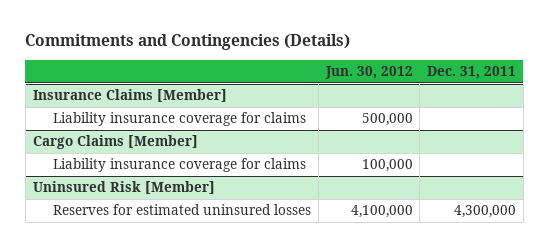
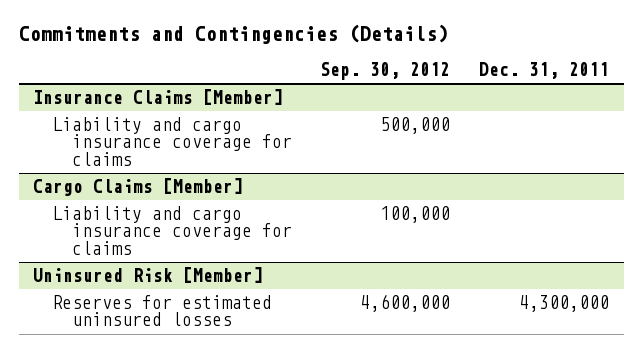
[324,65,413,79] Jun. 30, 2012 -> none
none -> [320,62,451,81] Sep. 30, 2012
[53,112,307,127] Liability insurance coverage for claims -> [52,117,292,166] Liability and cargo insurance coverage for claims
[53,158,307,173] Liability insurance coverage for claims -> [52,206,292,255] Liability and cargo insurance coverage for claims

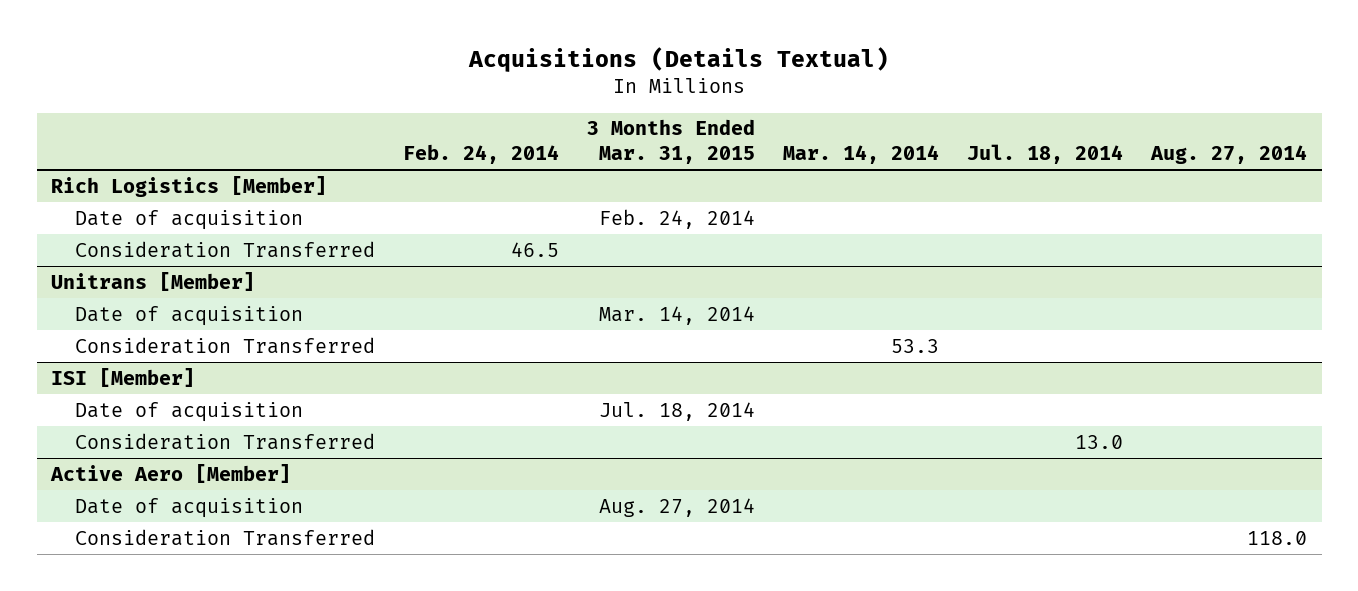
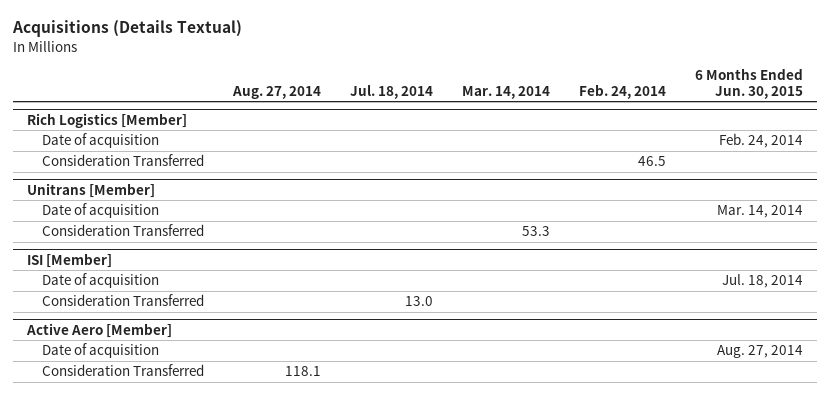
[586,119,755,164] 3 Months Ended Mar. 31, 2015 -> none
none -> [694,68,803,99] 6 Months Ended Jun. 30, 2015
[1247,530,1308,545] 118.0 -> [285,366,322,377] 118.1

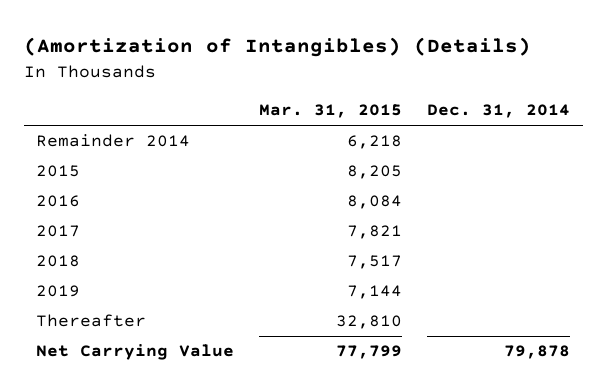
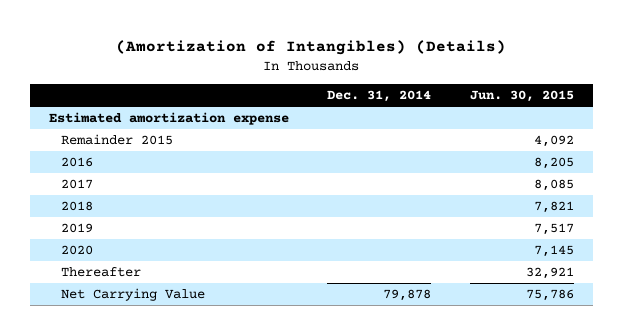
[259,104,403,119] Mar. 31, 2015 -> none
none -> [469,90,574,103] Jun. 30, 2015
[36,165,81,178] 2015 -> none
none -> [48,112,289,126] Estimated amortization expense
[36,134,191,148] Remainder 2014 -> [61,134,174,146] Remainder 2015
none -> [61,245,94,256] 2020

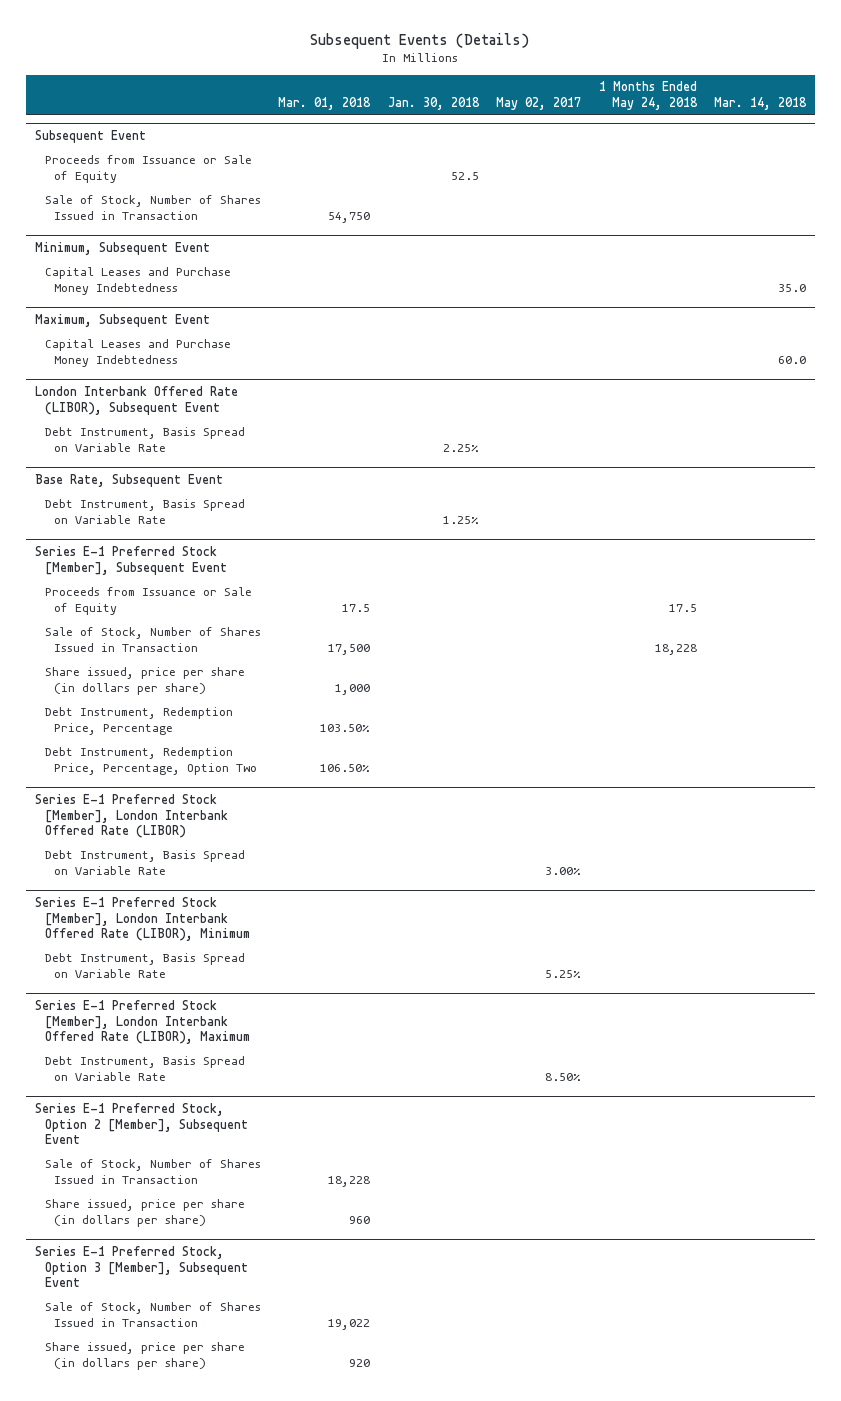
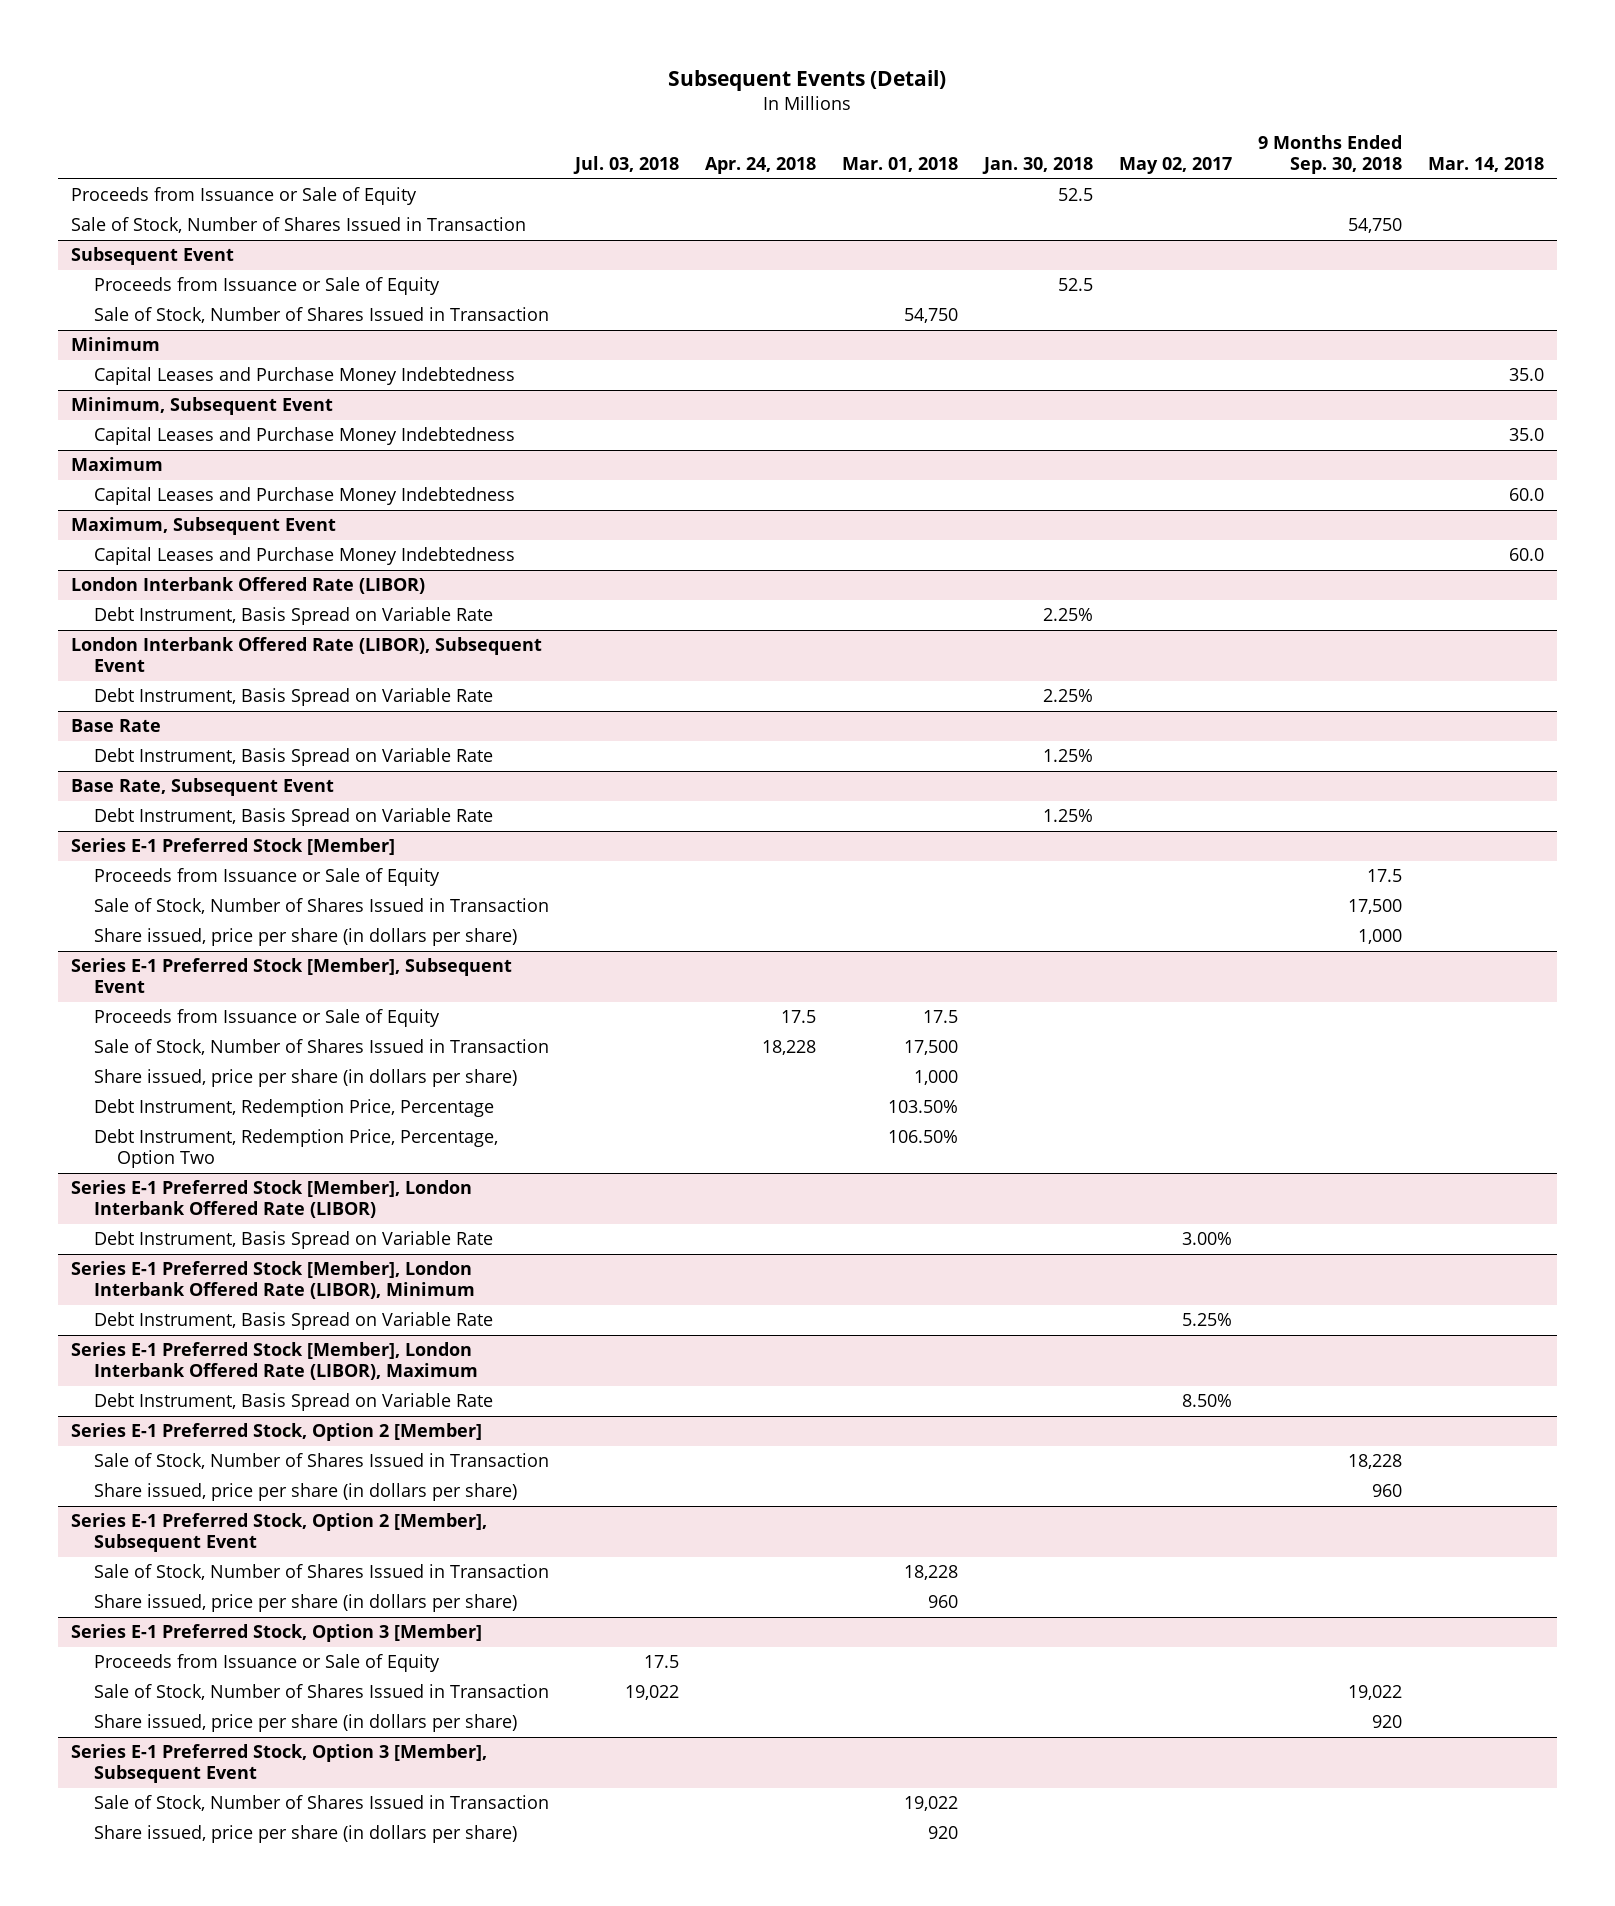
[310,33,530,50] Subsequent Events (Details) -> [668,70,947,92] Subsequent Events (Detail)
[598,81,698,110] 1 Months Ended May 24, 2018 -> none
none -> [572,155,679,174] Jul. 03, 2018
none -> [704,156,816,174] Apr. 24, 2018
none -> [1257,135,1402,174] 9 Months Ended Sep. 30, 2018
none -> [71,187,418,206] Proceeds from Issuance or Sale of Equity
none -> [71,217,527,234] Sale of Stock, Number of Shares Issued in Transaction
none -> [71,337,161,352] Minimum
none -> [93,367,515,386] Capital Leases and Purchase Money Indebtedness
none -> [71,457,164,472] Maximum
none -> [93,487,515,506] Capital Leases and Purchase Money Indebtedness
none -> [71,577,426,595] London Interbank Offered Rate (LIBOR)
none -> [93,607,493,626] Debt Instrument, Basis Spread on Variable Rate
none -> [71,719,162,733] Base Rate
none -> [93,748,493,767] Debt Instrument, Basis Spread on Variable Rate
none -> [71,838,396,856] Series E-1 Preferred Stock [Member]
none -> [93,868,440,887] Proceeds from Issuance or Sale of Equity
none -> [93,898,549,915] Sale of Stock, Number of Shares Issued in Transaction
none -> [93,928,517,947] Share issued, price per share (in dollars per share)
none -> [71,1423,483,1442] Series E-1 Preferred Stock, Option 2 [Member]
none -> [93,1453,549,1470] Sale of Stock, Number of Shares Issued in Transaction
none -> [93,1483,517,1502] Share issued, price per share (in dollars per share)
none -> [71,1624,483,1643] Series E-1 Preferred Stock, Option 3 [Member]
none -> [93,1654,440,1673] Proceeds from Issuance or Sale of Equity
none -> [93,1684,549,1701] Sale of Stock, Number of Shares Issued in Transaction
none -> [93,1714,517,1733] Share issued, price per share (in dollars per share)

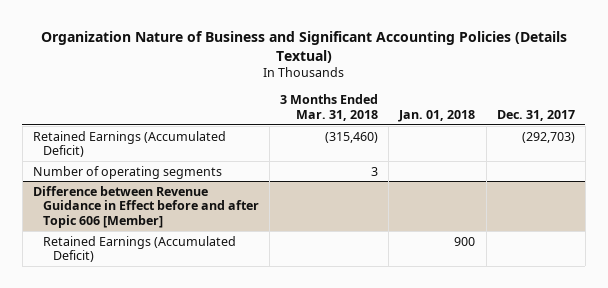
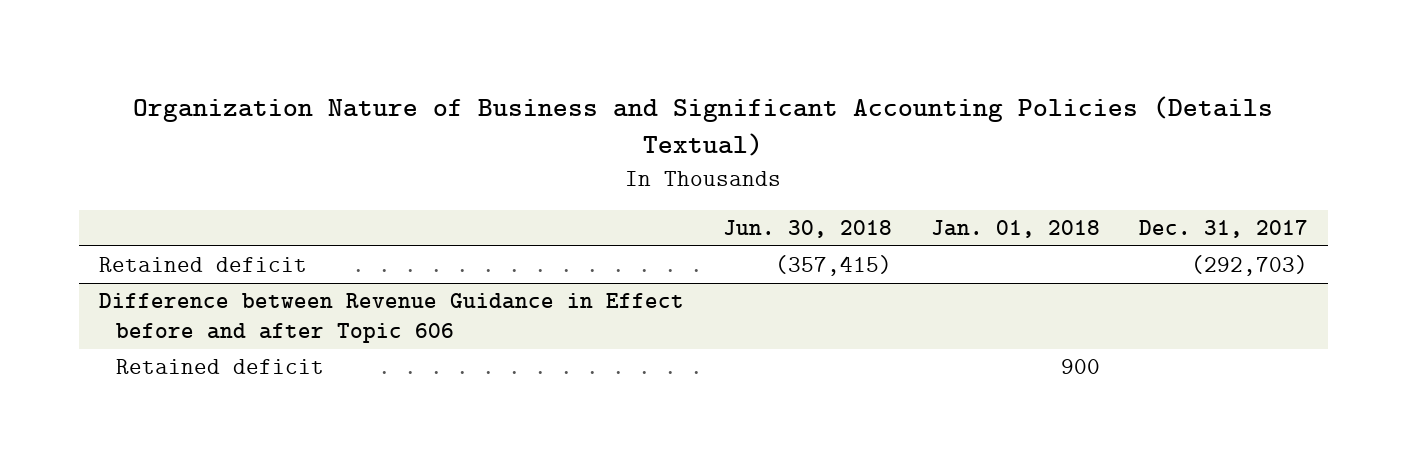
[280,94,379,121] 3 Months Ended Mar. 31, 2018 -> none
none -> [722,220,892,239] Jun. 30, 2018
[33,165,223,179] Number of operating segments -> none
[33,130,227,158] Retained Earnings (Accumulated Deficit) -> [98,257,307,273] Retained deficit
[33,185,259,229] Difference between Revenue Guidance in Effect before and after Topic 606 [Member] -> [98,293,684,344] Difference between Revenue Guidance in Effect before and after Topic 606
[42,235,236,263] Retained Earnings (Accumulated Deficit) -> [115,359,324,375] Retained deficit

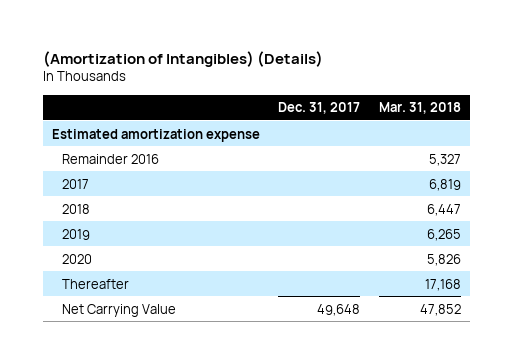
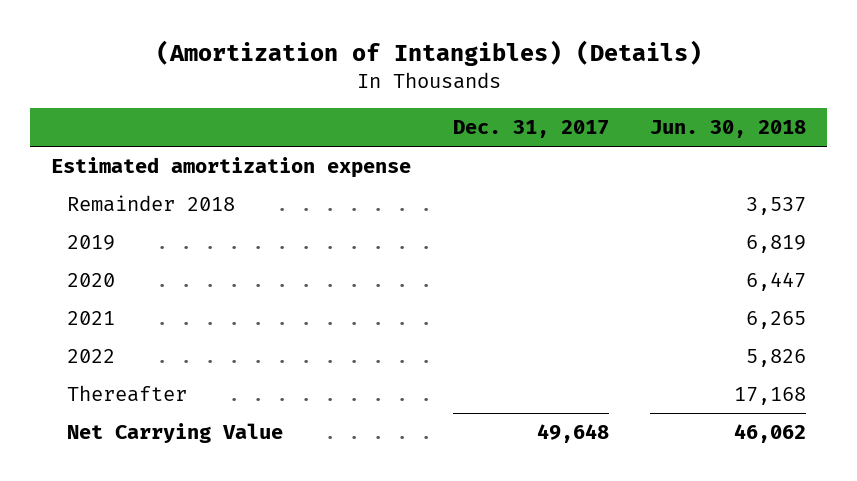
[378,102,461,115] Mar. 31, 2018 -> none
none -> [650,120,807,139] Jun. 30, 2018
[62,178,90,189] 2017 -> none
[62,203,91,214] 2018 -> none
[62,153,160,164] Remainder 2016 -> [66,194,235,212] Remainder 2018
none -> [66,310,115,325] 2021
none -> [66,348,115,363] 2022

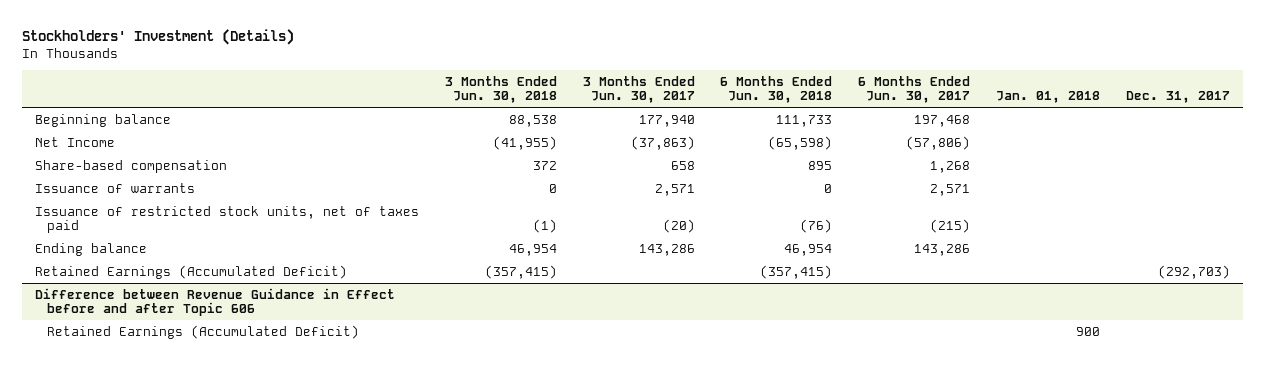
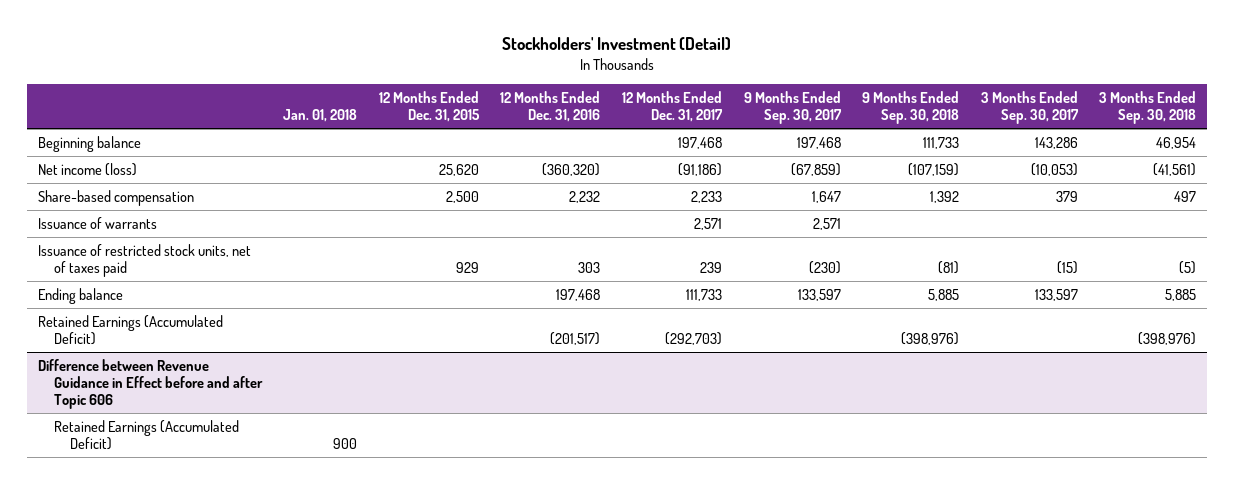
[22,29,295,46] Stockholders' Investment (Details) -> [501,36,731,50] Stockholders' Investment (Detail)
[444,75,557,104] 3 Months Ended Jun. 30, 2018 -> none
[582,75,695,104] 3 Months Ended Jun. 30, 2017 -> none
[720,75,833,104] 6 Months Ended Jun. 30, 2018 -> none
[858,75,971,104] 6 Months Ended Jun. 30, 2017 -> none
[1125,91,1230,104] Dec. 31, 2017 -> none
none -> [378,91,480,123] 12 Months Ended Dec. 31, 2015
none -> [500,91,601,123] 12 Months Ended Dec. 31, 2016
none -> [622,91,724,123] 12 Months Ended Dec. 31, 2017
none -> [743,91,842,125] 9 Months Ended Sep. 30, 2017
none -> [862,91,960,125] 9 Months Ended Sep. 30, 2018
none -> [980,91,1079,125] 3 Months Ended Sep. 30, 2017
none -> [1099,91,1197,125] 3 Months Ended Sep. 30, 2018
[34,136,115,147] Net Income -> [37,162,137,176] Net income (loss)

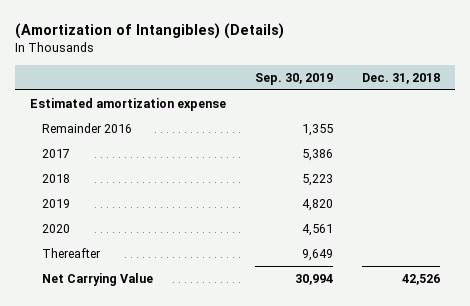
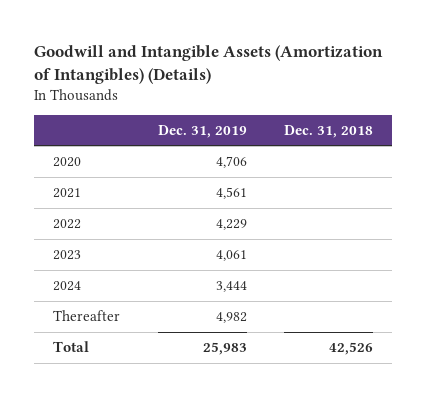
[15,22,285,39] (Amortization of Intangibles) (Details) -> [33,44,383,84] Goodwill and Intangible Assets (Amortization of Intangibles) (Details)
[255,72,334,85] Sep. 30, 2019 -> none
none -> [157,124,247,138] Dec. 31, 2019
[29,97,226,111] Estimated amortization expense -> none
[42,122,133,133] Remainder 2016 -> none
[42,148,71,158] 2017 -> none
[42,173,71,183] 2018 -> none
[42,198,71,208] 2019 -> none
none -> [52,188,81,199] 2021
none -> [52,219,81,230] 2022
none -> [52,250,81,261] 2023
none -> [52,281,81,292] 2024
[42,272,154,286] Net Carrying Value -> [52,341,89,353] Total

